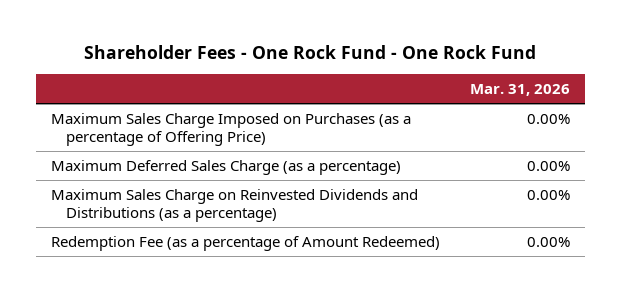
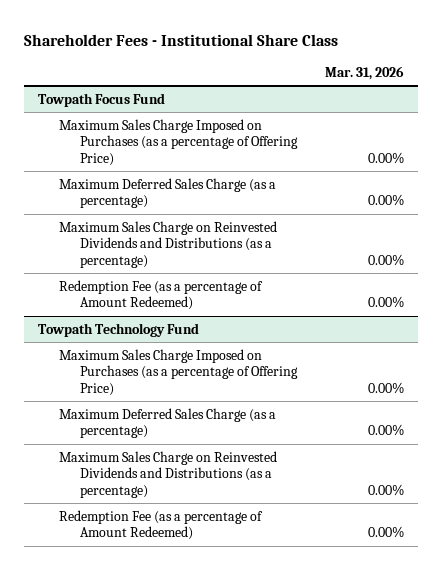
[84,45,537,60] Shareholder Fees - One Rock Fund - One Rock Fund -> [24,33,339,46] Shareholder Fees - Institutional Share Class
none -> [38,92,166,107] Towpath Focus Fund
none -> [38,322,200,337] Towpath Technology Fund
none -> [58,348,298,396] Maximum Sales Charge Imposed on Purchases (as a percentage of Offering Price)
none -> [58,407,276,439] Maximum Deferred Sales Charge (as a percentage)
none -> [58,450,277,498] Maximum Sales Charge on Reinvested Dividends and Distributions (as a percentage)
none -> [58,509,263,541] Redemption Fee (as a percentage of Amount Redeemed)

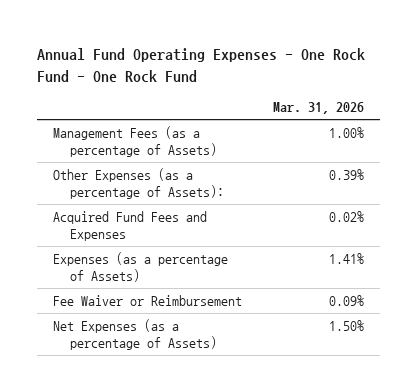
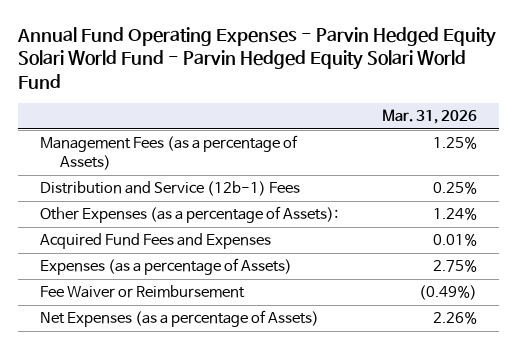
[37,47,366,83] Annual Fund Operating Expenses - One Rock Fund - One Rock Fund -> [16,26,496,89] Annual Fund Operating Expenses - Parvin Hedged Equity Solari World Fund - Parvin Hedged Equity Solari World Fund
[329,126,365,138] 1.00% -> [432,136,477,150] 1.25%
none -> [39,181,300,197] Distribution and Service (12b-1) Fees
[329,168,365,180] 0.39% -> [432,207,477,221] 1.24%
[329,210,365,222] 0.02% -> [432,233,477,247] 0.01%
[329,252,365,264] 1.41% -> [432,259,477,273] 2.75%
[329,294,365,306] 0.09% -> [418,285,477,301] (0.49%)
[329,319,365,331] 1.50% -> [432,311,477,325] 2.26%

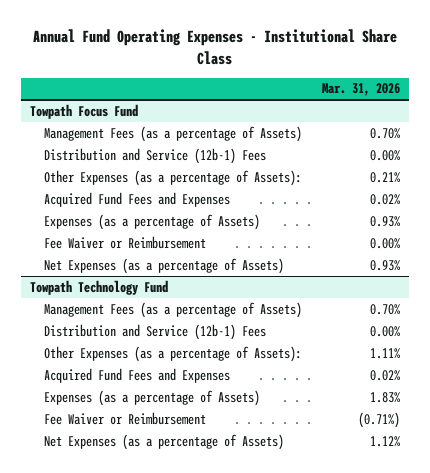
[16,26,496,89] Annual Fund Operating Expenses - Parvin Hedged Equity Solari World Fund - Parvin Hedged Equity Solari World Fund -> [32,29,397,65] Annual Fund Operating Expenses - Institutional Share Class
none -> [30,103,139,119] Towpath Focus Fund
[432,136,477,150] 1.25% -> [369,127,400,139] 0.70%
[432,181,477,195] 0.25% -> [369,149,400,161] 0.00%
[432,207,477,221] 1.24% -> [369,171,400,183] 0.21%
[432,233,477,247] 0.01% -> [369,193,400,205] 0.02%
[432,259,477,273] 2.75% -> [369,215,400,227] 0.93%
[418,285,477,301] (0.49%) -> [369,237,400,249] 0.00%
[432,311,477,325] 2.26% -> [369,259,400,271] 0.93%
none -> [30,279,169,295] Towpath Technology Fund
none -> [44,301,303,318] Management Fees (as a percentage of Assets)
none -> [44,323,267,340] Distribution and Service (12b-1) Fees
none -> [44,345,303,362] Other Expenses (as a percentage of Assets):
none -> [44,367,231,383] Acquired Fund Fees and Expenses
none -> [44,389,261,406] Expenses (as a percentage of Assets)
none -> [44,411,207,425] Fee Waiver or Reimbursement
none -> [44,433,285,450] Net Expenses (as a percentage of Assets)

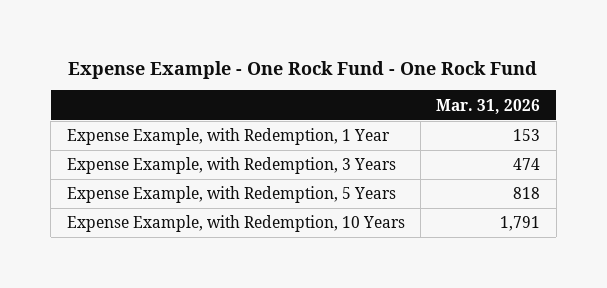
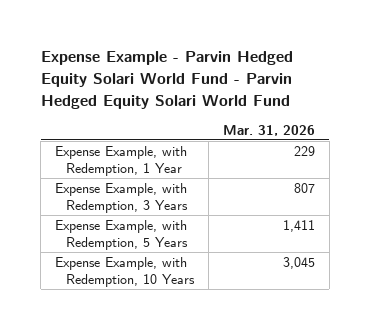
[68,60,538,79] Expense Example - One Rock Fund - One Rock Fund -> [40,51,293,109] Expense Example - Parvin Hedged Equity Solari World Fund - Parvin Hedged Equity Solari World Fund
[513,129,541,142] 153 -> [293,145,315,156] 229
[513,158,541,171] 474 -> [293,182,315,193] 807
[513,187,541,200] 818 -> [282,219,315,232] 1,411
[500,216,541,232] 1,791 -> [282,256,315,269] 3,045

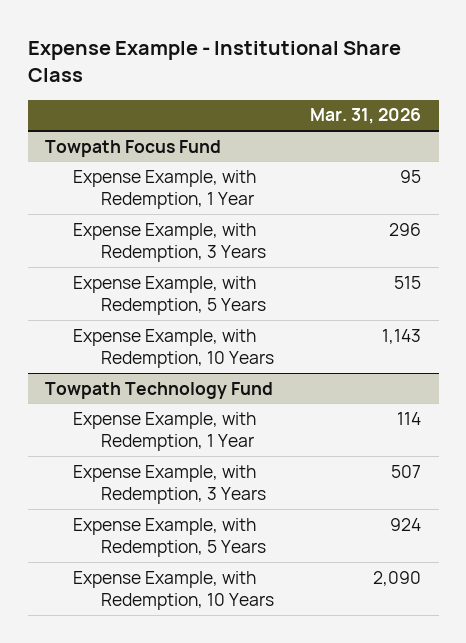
[40,51,293,109] Expense Example - Parvin Hedged Equity Solari World Fund - Parvin Hedged Equity Solari World Fund -> [27,40,401,83] Expense Example - Institutional Share Class
none -> [45,139,222,157] Towpath Focus Fund
[293,145,315,156] 229 -> [399,169,421,183] 95
[293,182,315,193] 807 -> [388,222,421,236] 296
[282,219,315,232] 1,411 -> [393,275,421,289] 515
[282,256,315,269] 3,045 -> [381,328,421,344] 1,143
none -> [45,381,274,399] Towpath Technology Fund
none -> [73,411,257,451] Expense Example, with Redemption, 1 Year
none -> [73,464,267,504] Expense Example, with Redemption, 3 Years
none -> [73,517,267,557] Expense Example, with Redemption, 5 Years
none -> [73,570,275,610] Expense Example, with Redemption, 10 Years

